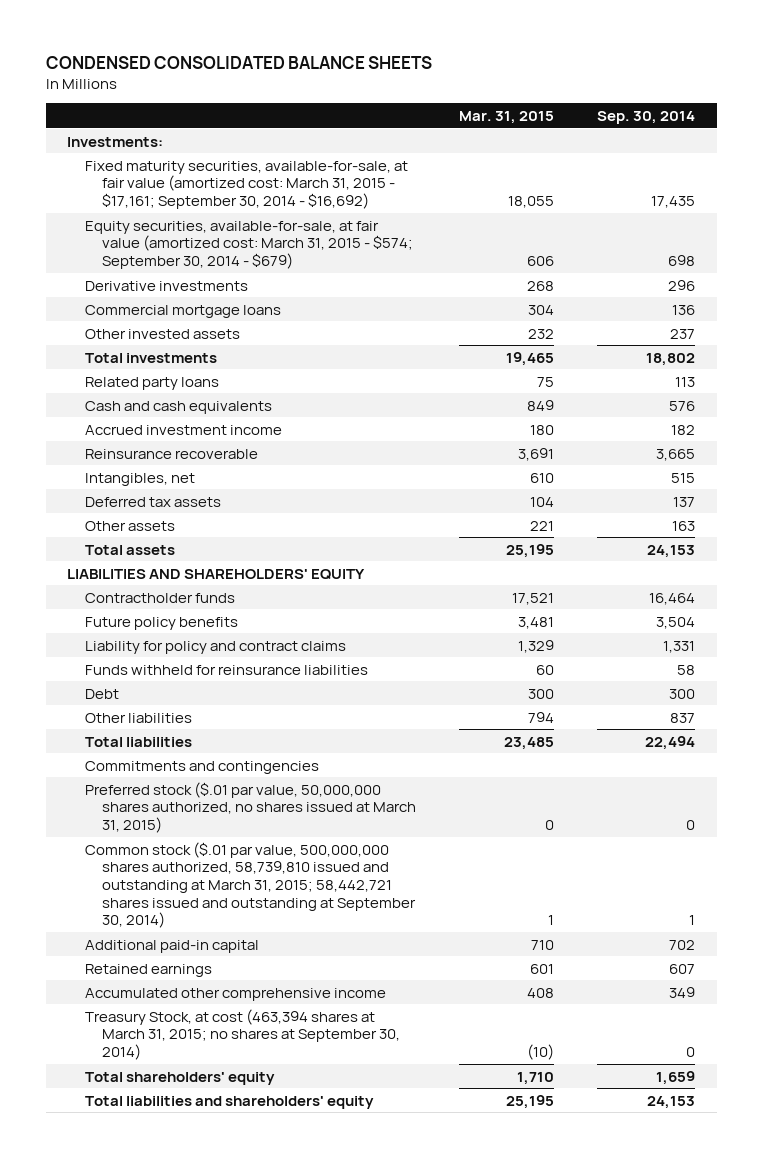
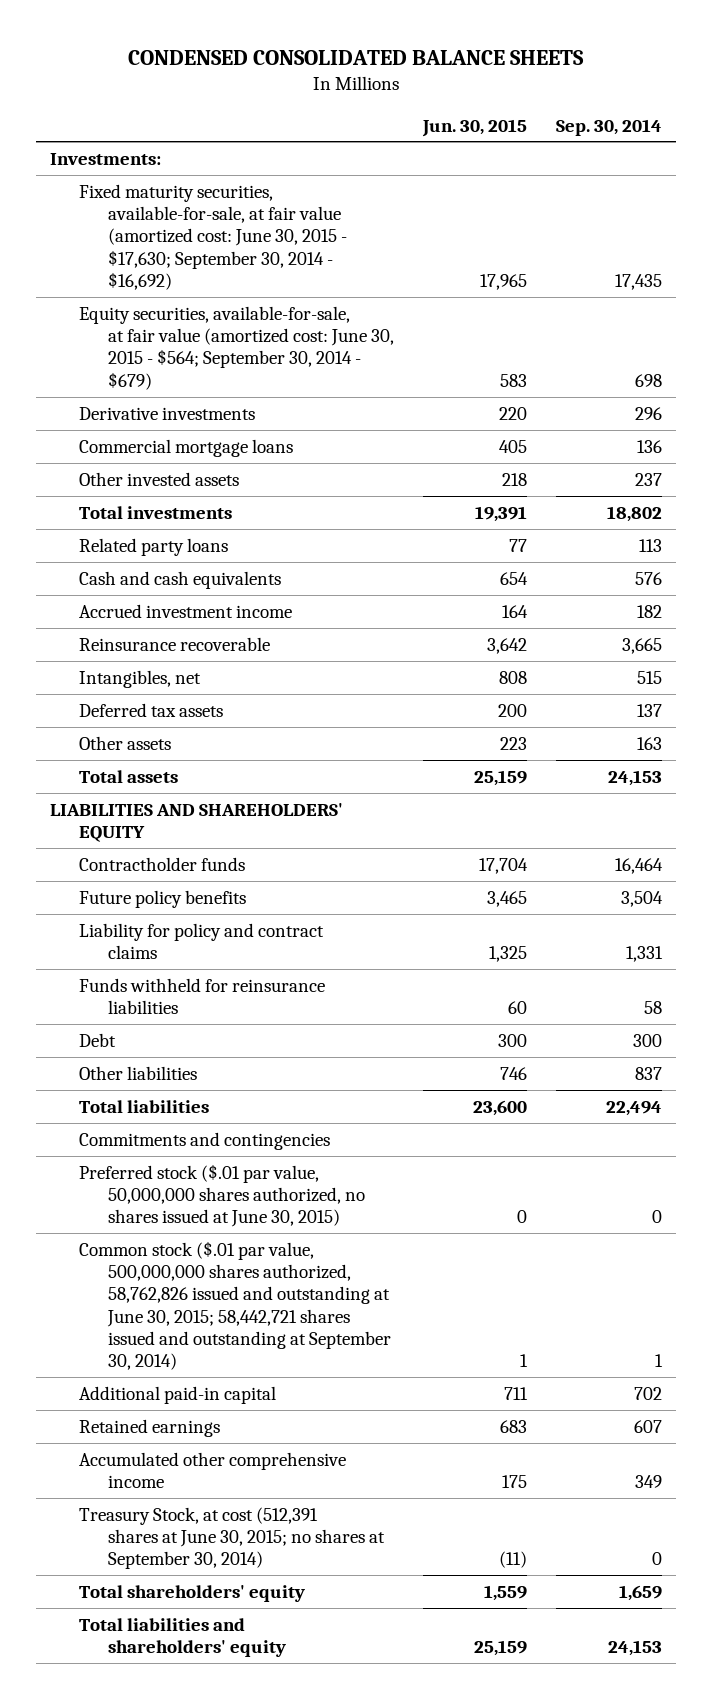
[459,110,555,124] Mar. 31, 2015 -> none
none -> [421,118,527,137] Jun. 30, 2015
[84,160,408,209] Fixed maturity securities, available-for-sale, at fair value (amortized cost: March 31, 2015 - $17,161; September 30, 2014 - $16,692) -> [78,183,347,291] Fixed maturity securities, available-for-sale, at fair value (amortized cost: June 30, 2015 - $17,630; September 30, 2014 - $16,692)
[84,220,413,269] Equity securities, available-for-sale, at fair value (amortized cost: March 31, 2015 - $574; September 30, 2014 - $679) -> [78,305,394,390] Equity securities, available-for-sale, at fair value (amortized cost: June 30, 2015 - $564; September 30, 2014 - $679)
[84,781,416,833] Preferred stock ($.01 par value, 50,000,000 shares authorized, no shares issued at March 31, 2015) -> [78,1163,365,1228] Preferred stock ($.01 par value, 50,000,000 shares authorized, no shares issued at June 30, 2015)
[84,841,416,929] Common stock ($.01 par value, 500,000,000 shares authorized, 58,739,810 issued and outstanding at March 31, 2015; 58,442,721 shares issued and outstanding at September 30, 2014) -> [78,1240,391,1371] Common stock ($.01 par value, 500,000,000 shares authorized, 58,762,826 issued and outstanding at June 30, 2015; 58,442,721 shares issued and outstanding at September 30, 2014)
[84,1008,400,1060] Treasury Stock, at cost (463,394 shares at March 31, 2015; no shares at September 30, 2014) -> [78,1506,385,1570] Treasury Stock, at cost (512,391 shares at June 30, 2015; no shares at September 30, 2014)

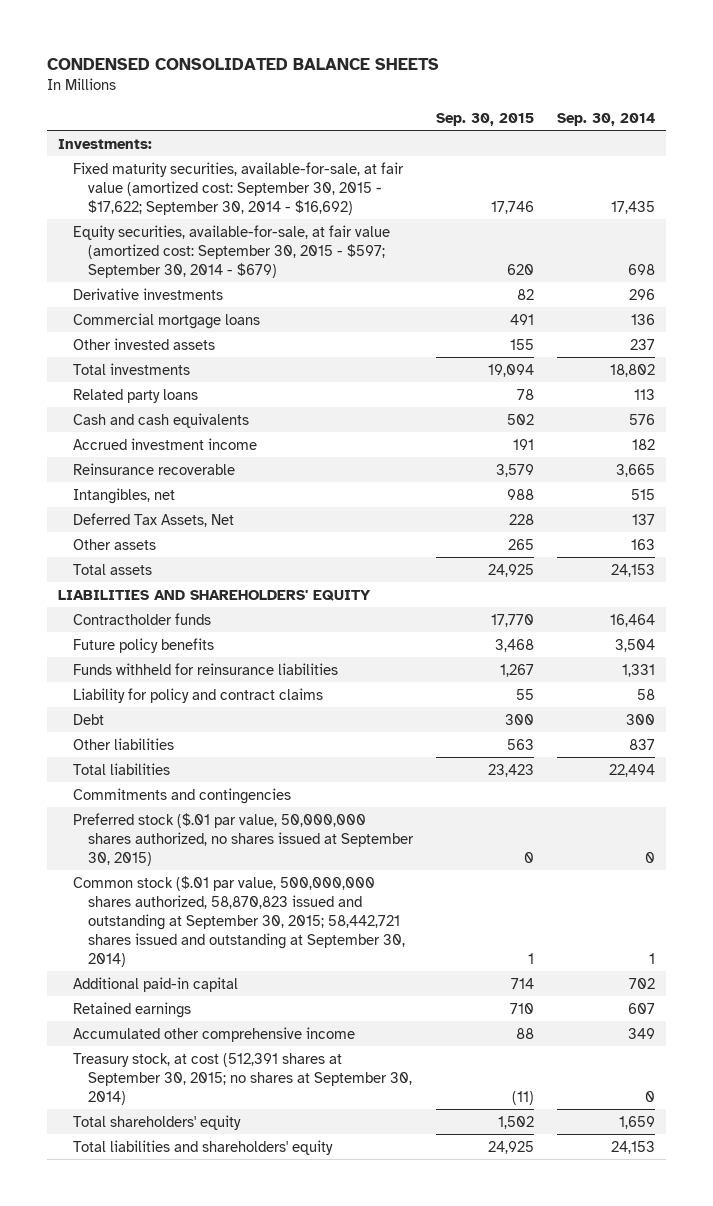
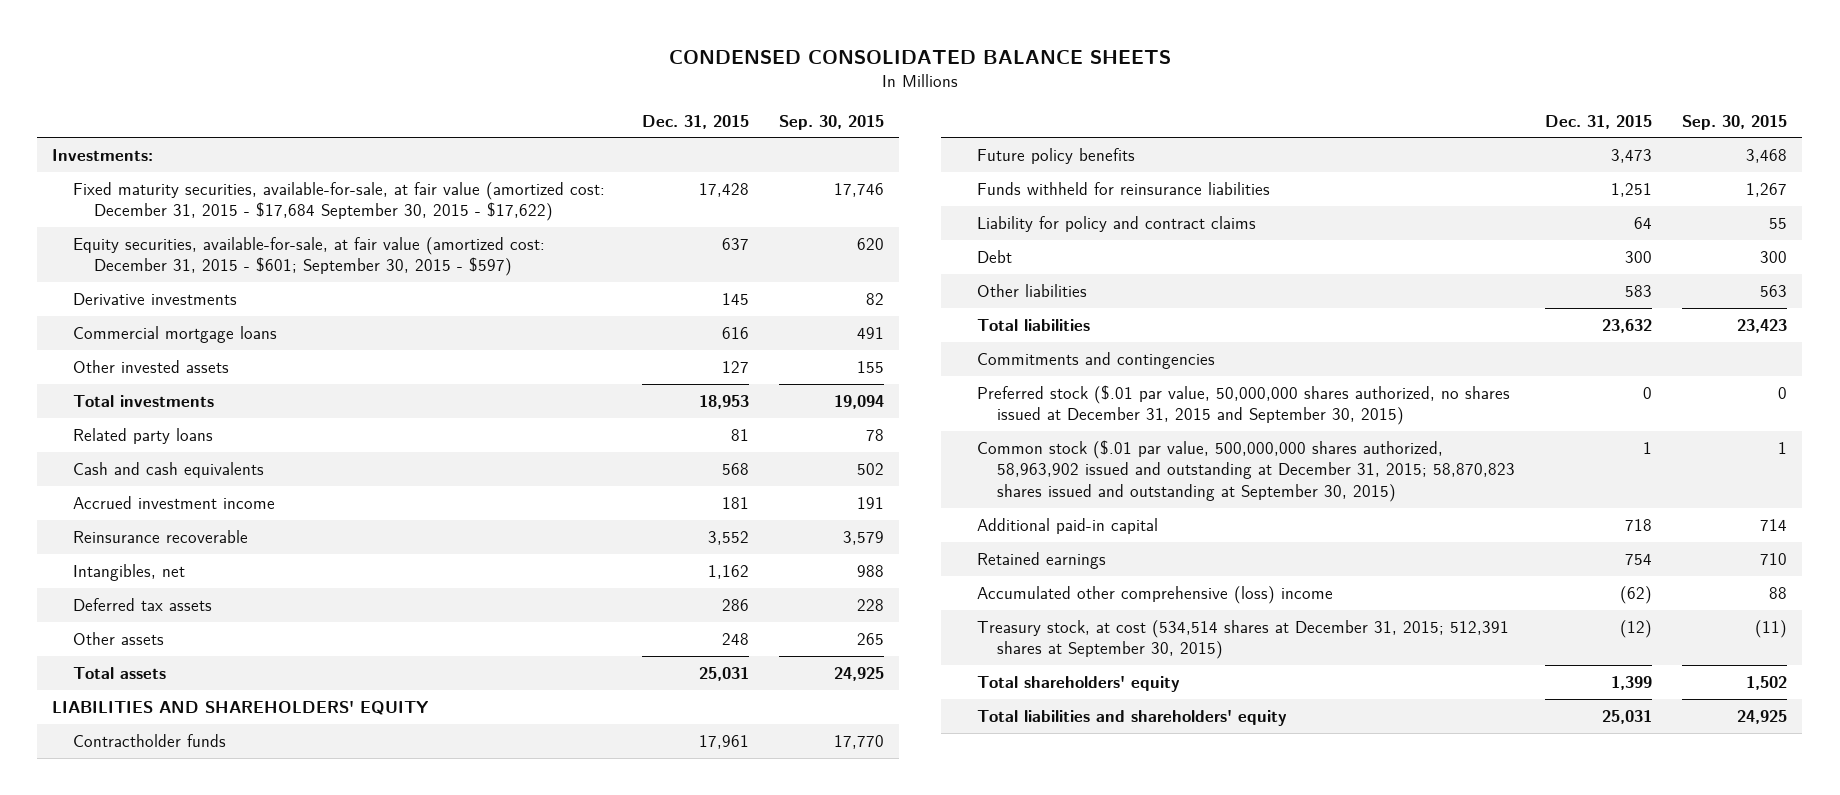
[556,112,655,126] Sep. 30, 2014 -> none
none -> [641,114,749,129] Dec. 31, 2015
[73,161,405,215] Fixed maturity securities, available-for-sale, at fair value (amortized cost: September 30, 2015 - $17,622; September 30, 2014 - $16,692) -> [73,181,606,222] Fixed maturity securities, available-for-sale, at fair value (amortized cost: December 31, 2015 - $17,684 September 30, 2015 - $17,622)
[73,224,391,278] Equity securities, available-for-sale, at fair value (amortized cost: September 30, 2015 - $597; September 30, 2014 - $679) -> [73,236,546,277] Equity securities, available-for-sale, at fair value (amortized cost: December 31, 2015 - $601; September 30, 2015 - $597)
[73,512,235,527] Deferred Tax Assets, Net -> [73,597,213,611] Deferred tax assets
[73,812,415,866] Preferred stock ($.01 par value, 50,000,000 shares authorized, no shares issued at September 30, 2015) -> [976,384,1510,426] Preferred stock ($.01 par value, 50,000,000 shares authorized, no shares issued at December 31, 2015 and September 30, 2015)
[73,875,406,967] Common stock ($.01 par value, 500,000,000 shares authorized, 58,870,823 issued and outstanding at September 30, 2015; 58,442,721 shares issued and outstanding at September 30, 2014) -> [976,439,1516,502] Common stock ($.01 par value, 500,000,000 shares authorized, 58,963,902 issued and outstanding at December 31, 2015; 58,870,823 shares issued and outstanding at September 30, 2015)
[73,1026,356,1042] Accumulated other comprehensive income -> [976,585,1333,604] Accumulated other comprehensive (loss) income
[73,1052,413,1105] Treasury stock, at cost (512,391 shares at September 30, 2015; no shares at September 30, 2014) -> [976,619,1509,660] Treasury stock, at cost (534,514 shares at December 31, 2015; 512,391 shares at September 30, 2015)

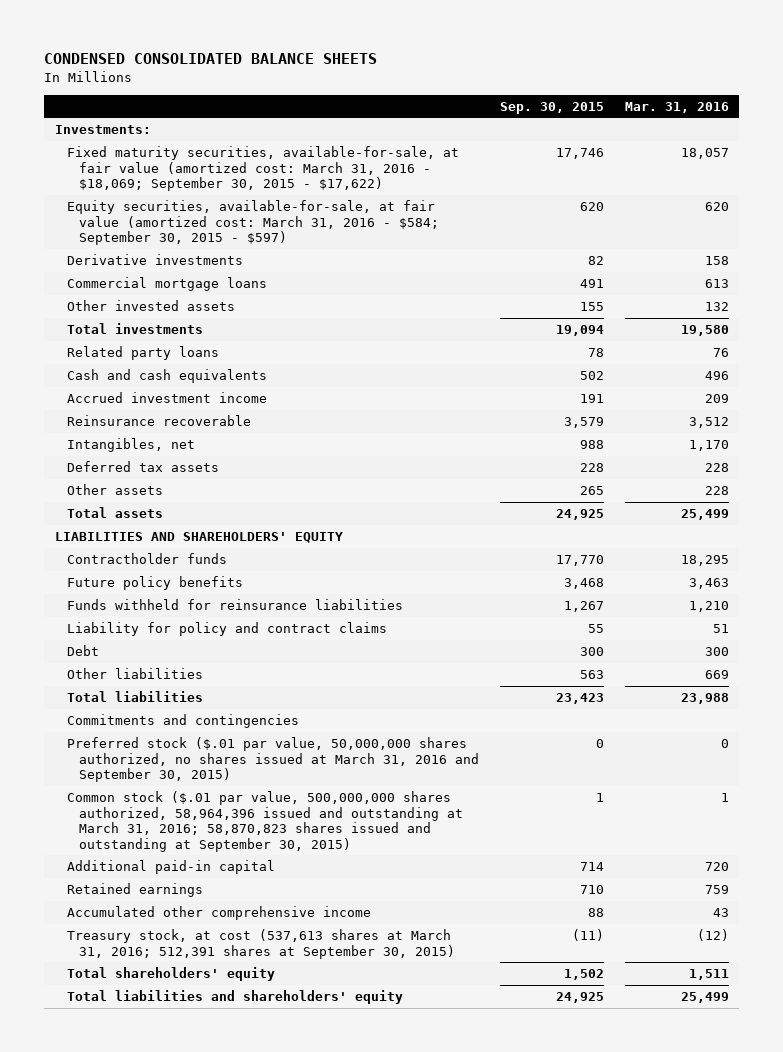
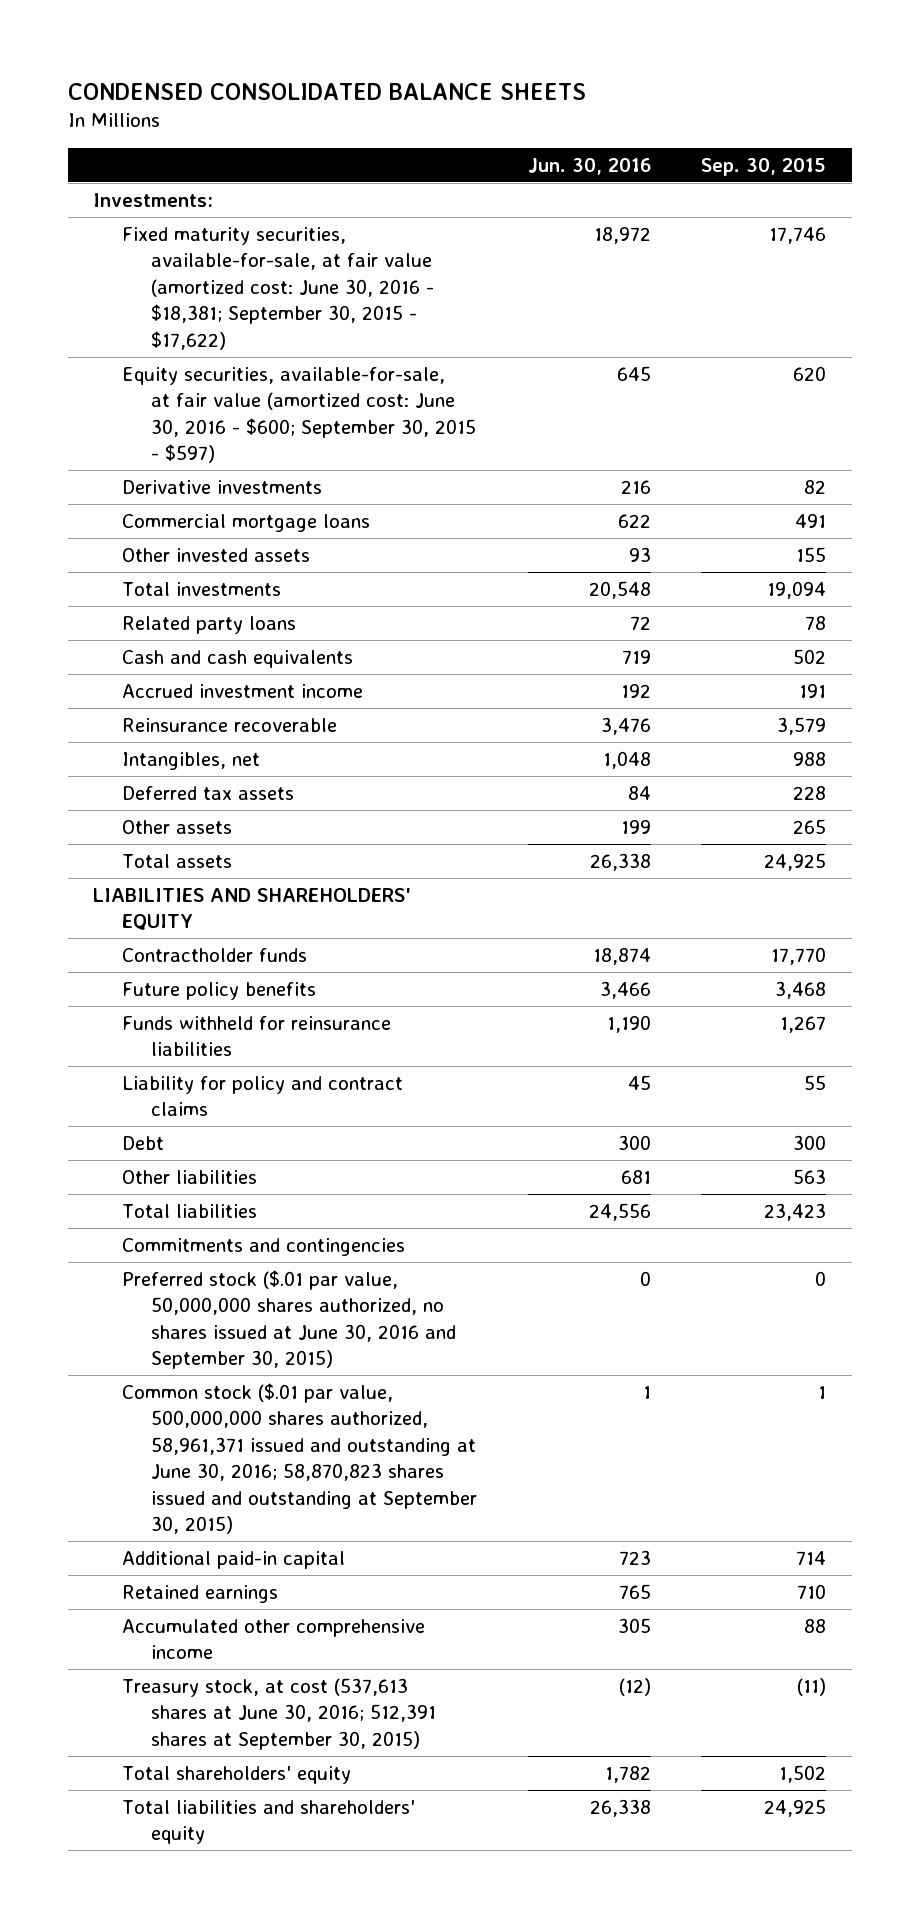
[624,101,729,113] Mar. 31, 2016 -> none
none -> [527,157,651,175] Jun. 30, 2016
[66,146,459,192] Fixed maturity securities, available-for-sale, at fair value (amortized cost: March 31, 2016 - $18,069; September 30, 2015 - $17,622) -> [122,226,434,350] Fixed maturity securities, available-for-sale, at fair value (amortized cost: June 30, 2016 - $18,381; September 30, 2015 - $17,622)
[66,200,440,246] Equity securities, available-for-sale, at fair value (amortized cost: March 31, 2016 - $584; September 30, 2015 - $597) -> [122,366,476,464] Equity securities, available-for-sale, at fair value (amortized cost: June 30, 2016 - $600; September 30, 2015 - $597)
[66,737,480,783] Preferred stock ($.01 par value, 50,000,000 shares authorized, no shares issued at March 31, 2016 and September 30, 2015) -> [122,1269,456,1370] Preferred stock ($.01 par value, 50,000,000 shares authorized, no shares issued at June 30, 2016 and September 30, 2015)
[66,791,464,852] Common stock ($.01 par value, 500,000,000 shares authorized, 58,964,396 issued and outstanding at March 31, 2016; 58,870,823 shares issued and outstanding at September 30, 2015) -> [122,1382,477,1535] Common stock ($.01 par value, 500,000,000 shares authorized, 58,961,371 issued and outstanding at June 30, 2016; 58,870,823 shares issued and outstanding at September 30, 2015)
[66,929,456,959] Treasury stock, at cost (537,613 shares at March 31, 2016; 512,391 shares at September 30, 2015) -> [122,1677,436,1750] Treasury stock, at cost (537,613 shares at June 30, 2016; 512,391 shares at September 30, 2015)

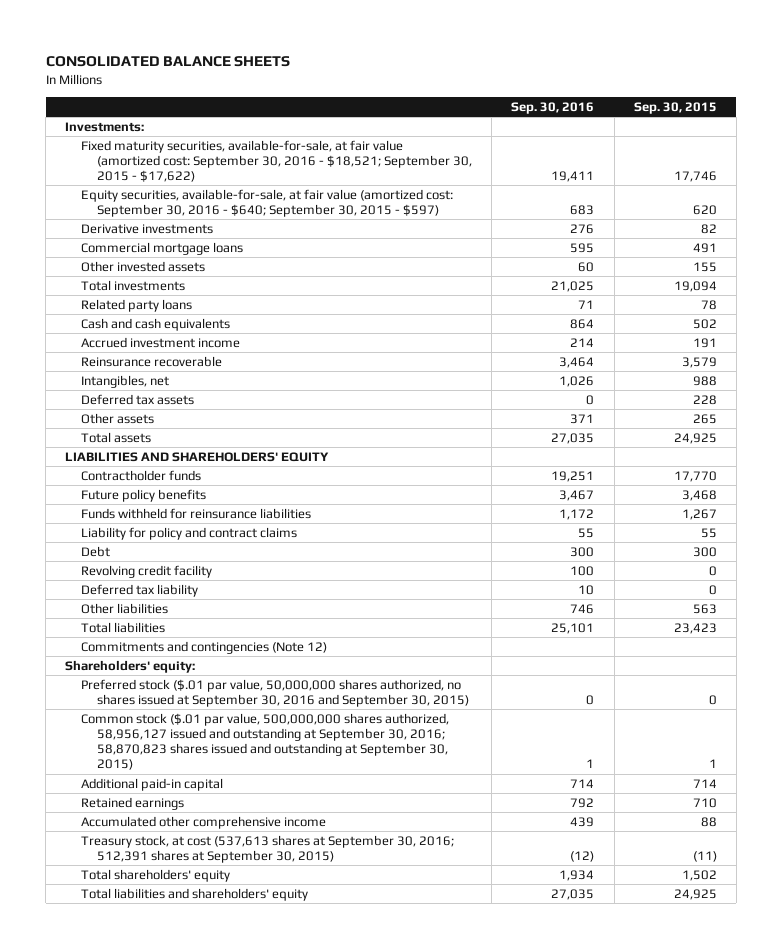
[68,82,587,100] CONDENSED CONSOLIDATED BALANCE SHEETS -> [45,56,290,68] CONSOLIDATED BALANCE SHEETS
[527,157,651,175] Jun. 30, 2016 -> none
none -> [511,101,595,114] Sep. 30, 2016
[122,226,434,350] Fixed maturity securities, available-for-sale, at fair value (amortized cost: June 30, 2016 - $18,381; September 30, 2015 - $17,622) -> [81,139,473,183] Fixed maturity securities, available-for-sale, at fair value (amortized cost: September 30, 2016 - $18,521; September 30, 2015 - $17,622)
[122,366,476,464] Equity securities, available-for-sale, at fair value (amortized cost: June 30, 2016 - $600; September 30, 2015 - $597) -> [81,188,454,217] Equity securities, available-for-sale, at fair value (amortized cost: September 30, 2016 - $640; September 30, 2015 - $597)
none -> [81,564,213,578] Revolving credit facility
none -> [81,583,199,597] Deferred tax liability
[122,1237,406,1256] Commitments and contingencies -> [81,640,328,654] Commitments and contingencies (Note 12)
none -> [65,659,196,673] Shareholders' equity:
[122,1269,456,1370] Preferred stock ($.01 par value, 50,000,000 shares authorized, no shares issued at June 30, 2016 and September 30, 2015) -> [81,678,470,707] Preferred stock ($.01 par value, 50,000,000 shares authorized, no shares issued at September 30, 2016 and September 30, 2015)
[122,1382,477,1535] Common stock ($.01 par value, 500,000,000 shares authorized, 58,961,371 issued and outstanding at June 30, 2016; 58,870,823 shares issued and outstanding at September 30, 2015) -> [81,712,450,771] Common stock ($.01 par value, 500,000,000 shares authorized, 58,956,127 issued and outstanding at September 30, 2016; 58,870,823 shares issued and outstanding at September 30, 2015)
[122,1677,436,1750] Treasury stock, at cost (537,613 shares at June 30, 2016; 512,391 shares at September 30, 2015) -> [81,834,455,863] Treasury stock, at cost (537,613 shares at September 30, 2016; 512,391 shares at September 30, 2015)

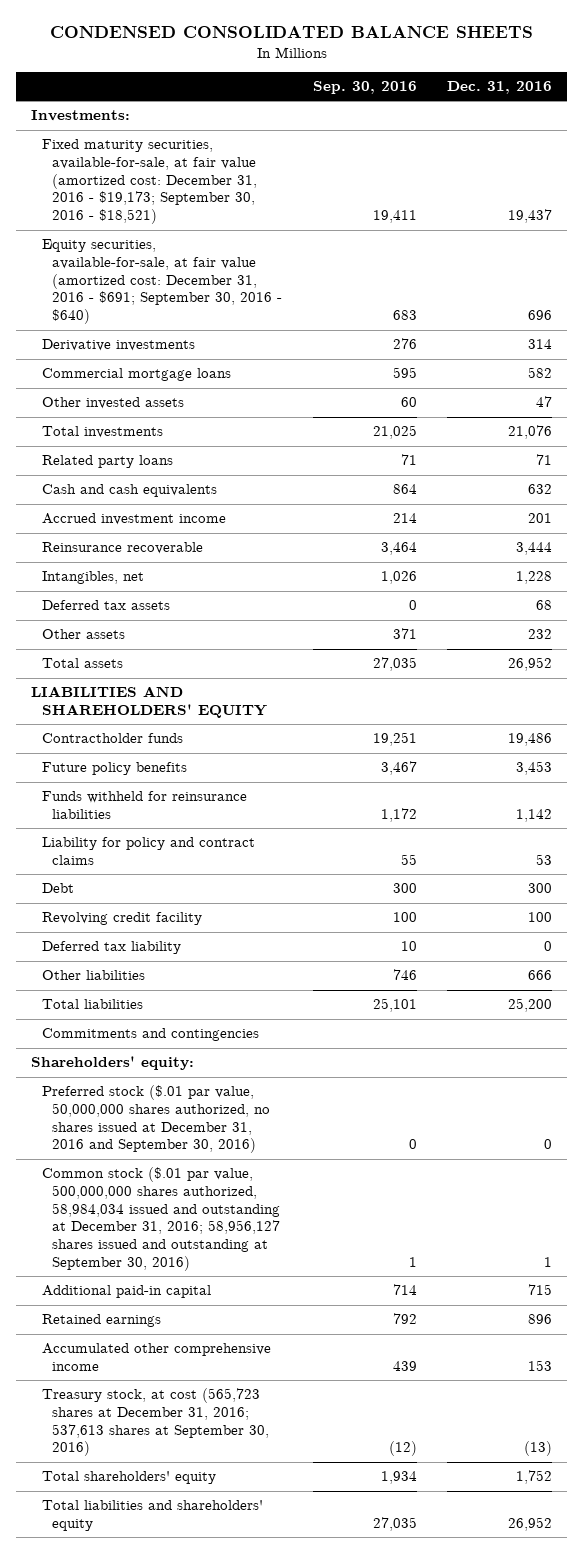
[45,56,290,68] CONSOLIDATED BALANCE SHEETS -> [49,26,533,39] CONDENSED CONSOLIDATED BALANCE SHEETS
[633,101,717,114] Sep. 30, 2015 -> none
none -> [447,81,553,95] Dec. 31, 2016
[81,139,473,183] Fixed maturity securities, available-for-sale, at fair value (amortized cost: September 30, 2016 - $18,521; September 30, 2015 - $17,622) -> [41,139,258,225] Fixed maturity securities, available-for-sale, at fair value (amortized cost: December 31, 2016 - $19,173; September 30, 2016 - $18,521)
[81,188,454,217] Equity securities, available-for-sale, at fair value (amortized cost: September 30, 2016 - $640; September 30, 2015 - $597) -> [41,239,283,325] Equity securities, available-for-sale, at fair value (amortized cost: December 31, 2016 - $691; September 30, 2016 - $640)
[81,640,328,654] Commitments and contingencies (Note 12) -> [41,1028,259,1042] Commitments and contingencies
[81,678,470,707] Preferred stock ($.01 par value, 50,000,000 shares authorized, no shares issued at September 30, 2016 and September 30, 2015) -> [41,1085,271,1154] Preferred stock ($.01 par value, 50,000,000 shares authorized, no shares issued at December 31, 2016 and September 30, 2016)
[81,712,450,771] Common stock ($.01 par value, 500,000,000 shares authorized, 58,956,127 issued and outstanding at September 30, 2016; 58,870,823 shares issued and outstanding at September 30, 2015) -> [41,1167,281,1272] Common stock ($.01 par value, 500,000,000 shares authorized, 58,984,034 issued and outstanding at December 31, 2016; 58,956,127 shares issued and outstanding at September 30, 2016)
[81,834,455,863] Treasury stock, at cost (537,613 shares at September 30, 2016; 512,391 shares at September 30, 2015) -> [41,1388,270,1457] Treasury stock, at cost (565,723 shares at December 31, 2016; 537,613 shares at September 30, 2016)

